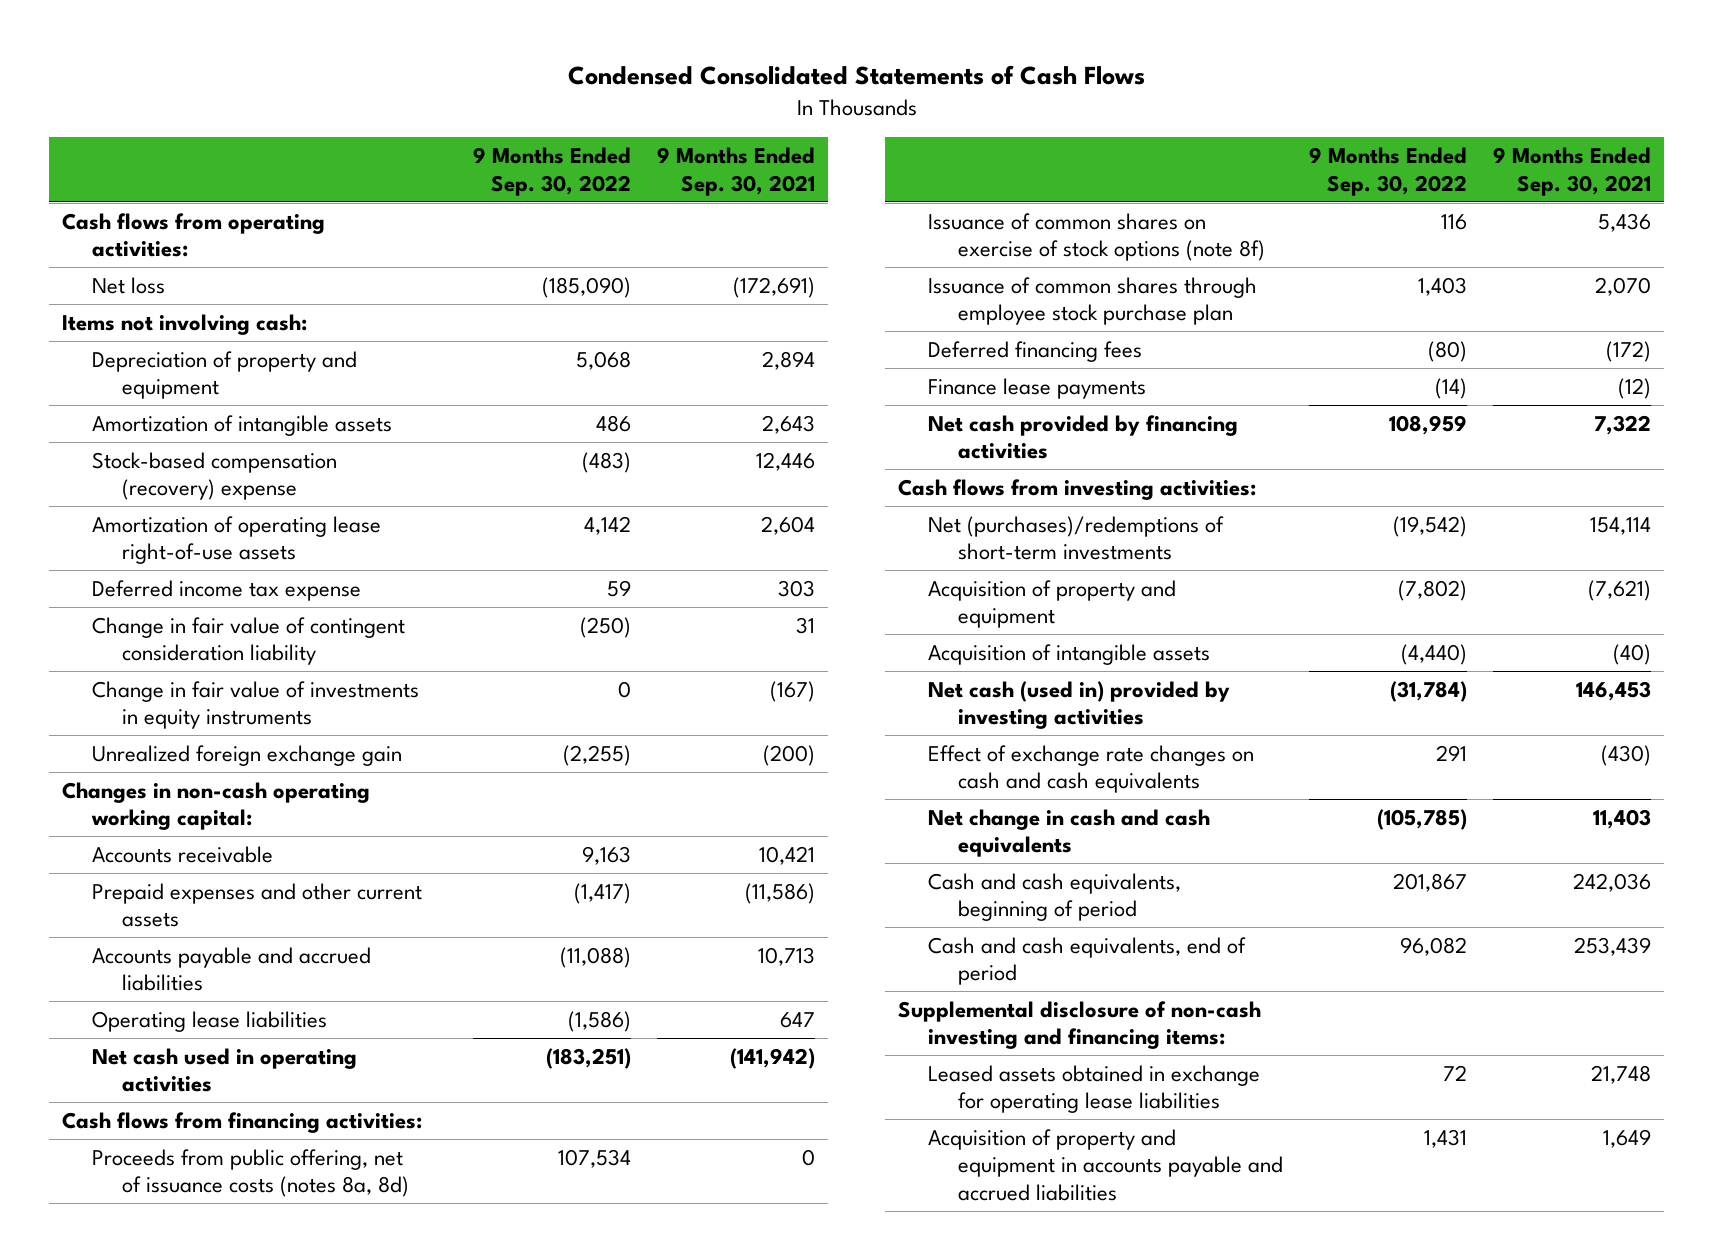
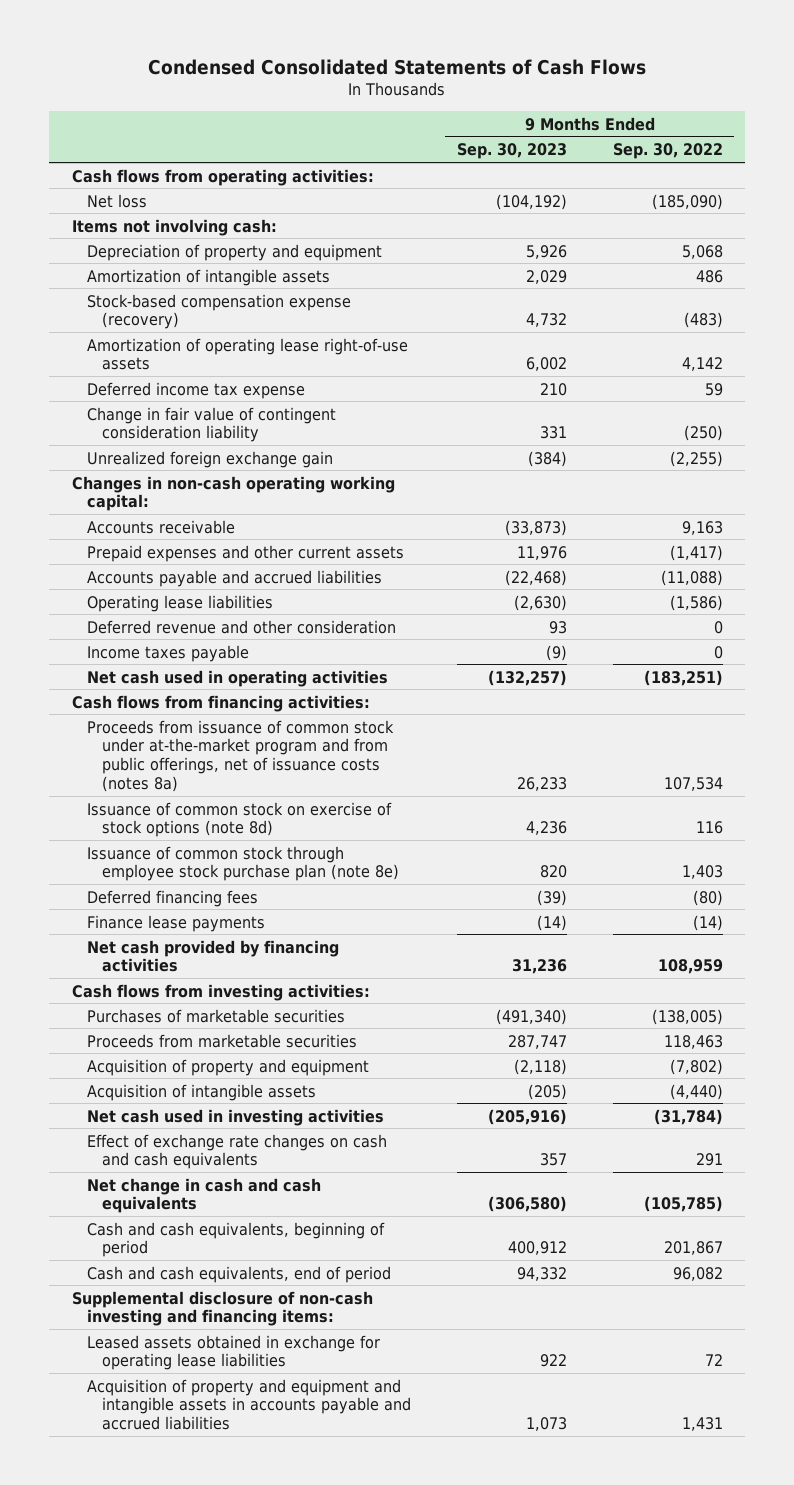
[657,147,816,196] 9 Months Ended Sep. 30, 2021 -> none
none -> [456,143,567,160] Sep. 30, 2023
[91,451,337,501] Stock-based compensation (recovery) expense -> [86,293,351,330] Stock-based compensation expense (recovery)
[91,680,419,730] Change in fair value of investments in equity instruments -> none
none -> [86,619,396,634] Deferred revenue and other consideration
none -> [86,644,249,662] Income taxes payable
[91,1148,409,1198] Proceeds from public offering, net of issuance costs (notes 8a, 8d) -> [86,719,394,792] Proceeds from issuance of common stock under at-the-market program and from public offerings, net of issuance costs (notes 8a)
[927,212,1265,262] Issuance of common shares on exercise of stock options (note 8f) -> [86,801,392,838] Issuance of common stock on exercise of stock options (note 8d)
[927,276,1257,326] Issuance of common shares through employee stock purchase plan -> [86,845,399,882] Issuance of common stock through employee stock purchase plan (note 8e)
[927,515,1224,561] Net (purchases)/redemptions of short-term investments -> none
none -> [86,1008,345,1023] Purchases of marketable securities
none -> [86,1033,357,1048] Proceeds from marketable securities
[927,680,1230,730] Net cash (used in) provided by investing activities -> [86,1108,384,1126] Net cash used in investing activities
[927,1128,1283,1201] Acquisition of property and equipment in accounts payable and accrued liabilities -> [86,1378,411,1430] Acquisition of property and equipment and intangible assets in accounts payable and accrued liabilities

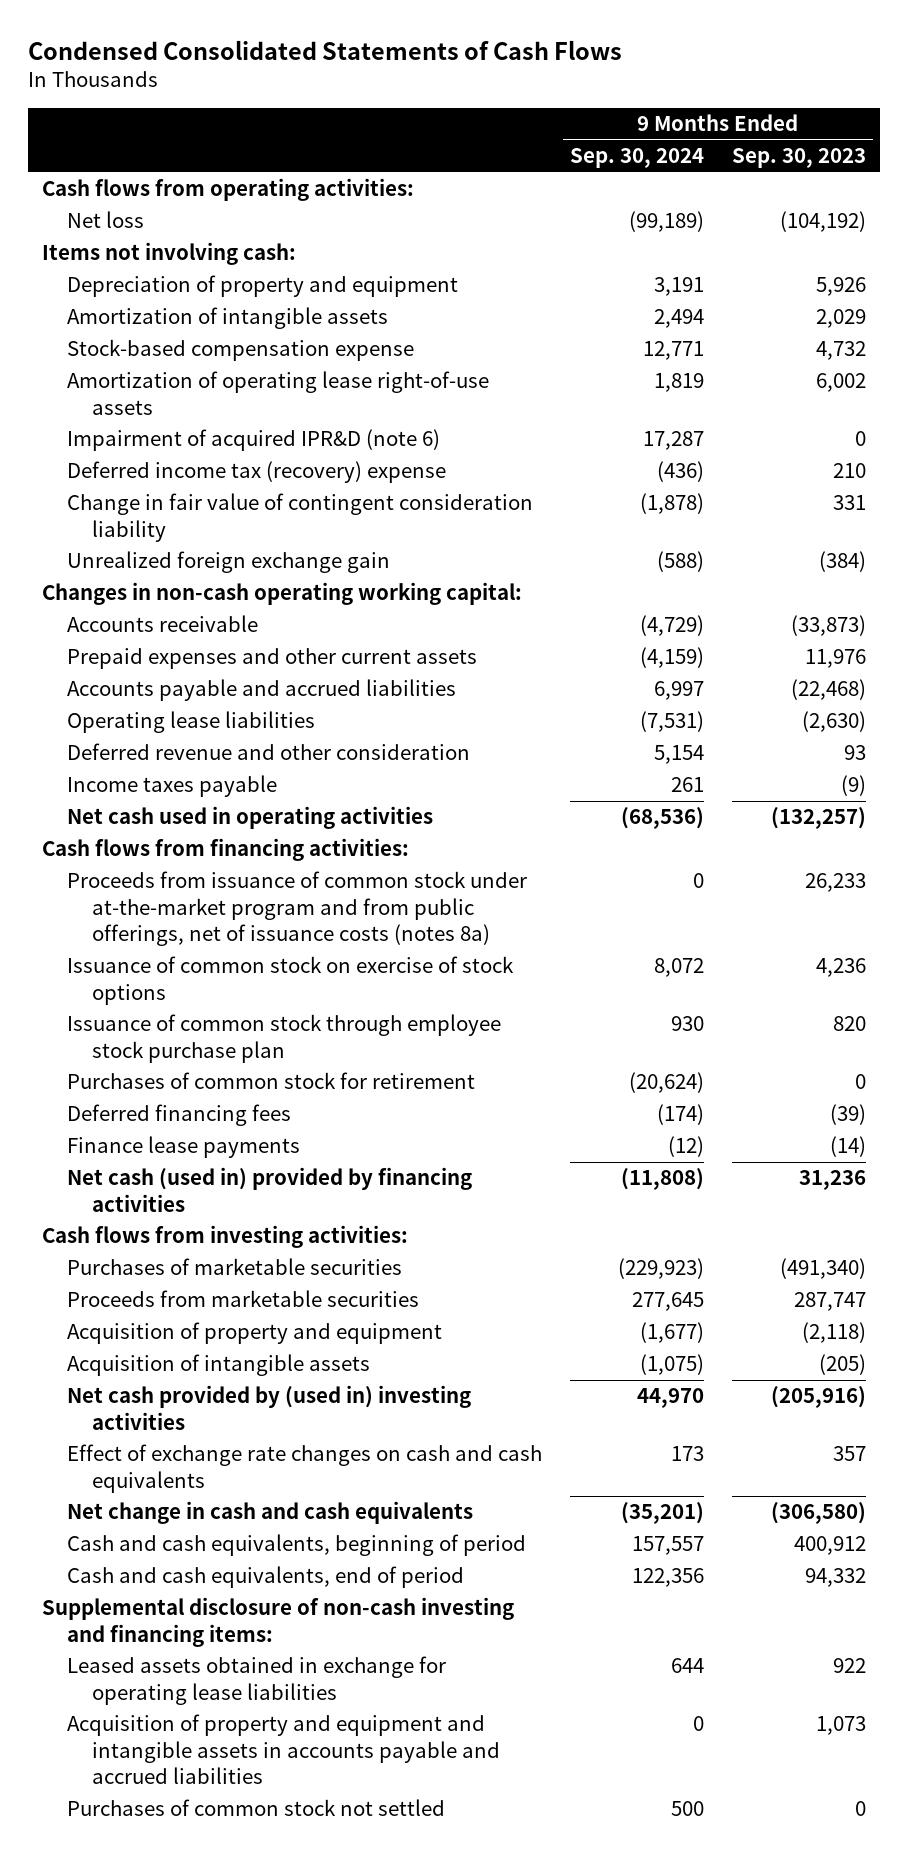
[612,143,723,160] Sep. 30, 2022 -> none
none -> [570,148,705,169] Sep. 30, 2024
[86,293,351,330] Stock-based compensation expense (recovery) -> [67,339,415,362] Stock-based compensation expense
none -> [67,429,441,452] Impairment of acquired IPR&D (note 6)
[86,381,305,399] Deferred income tax expense -> [67,461,447,484] Deferred income tax (recovery) expense
[86,801,392,838] Issuance of common stock on exercise of stock options (note 8d) -> [67,956,515,1005] Issuance of common stock on exercise of stock options
[86,845,399,882] Issuance of common stock through employee stock purchase plan (note 8e) -> [67,1014,502,1063] Issuance of common stock through employee stock purchase plan
none -> [67,1072,476,1090] Purchases of common stock for retirement
[86,939,339,973] Net cash provided by financing activities -> [67,1167,473,1212] Net cash (used in) provided by financing activities
[86,1108,384,1126] Net cash used in investing activities -> [67,1385,472,1430] Net cash provided by (used in) investing activities
none -> [67,1799,446,1817] Purchases of common stock not settled

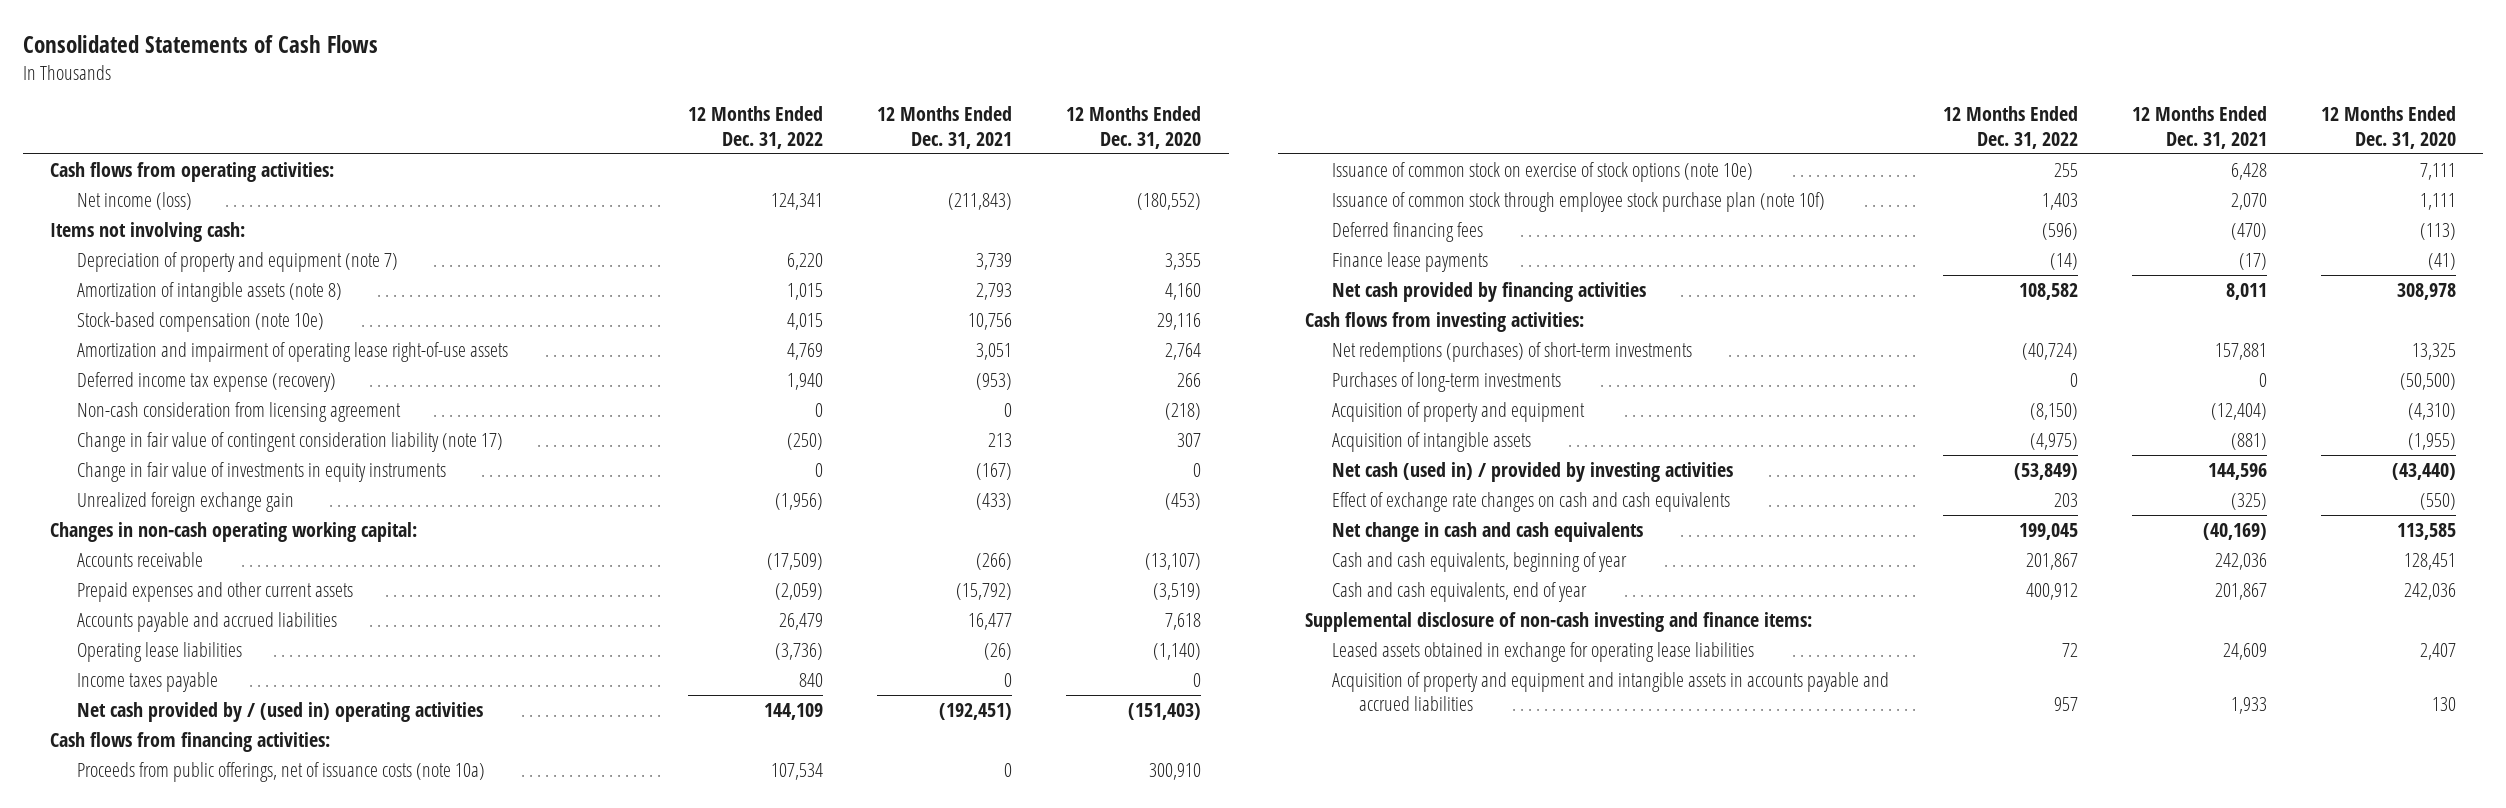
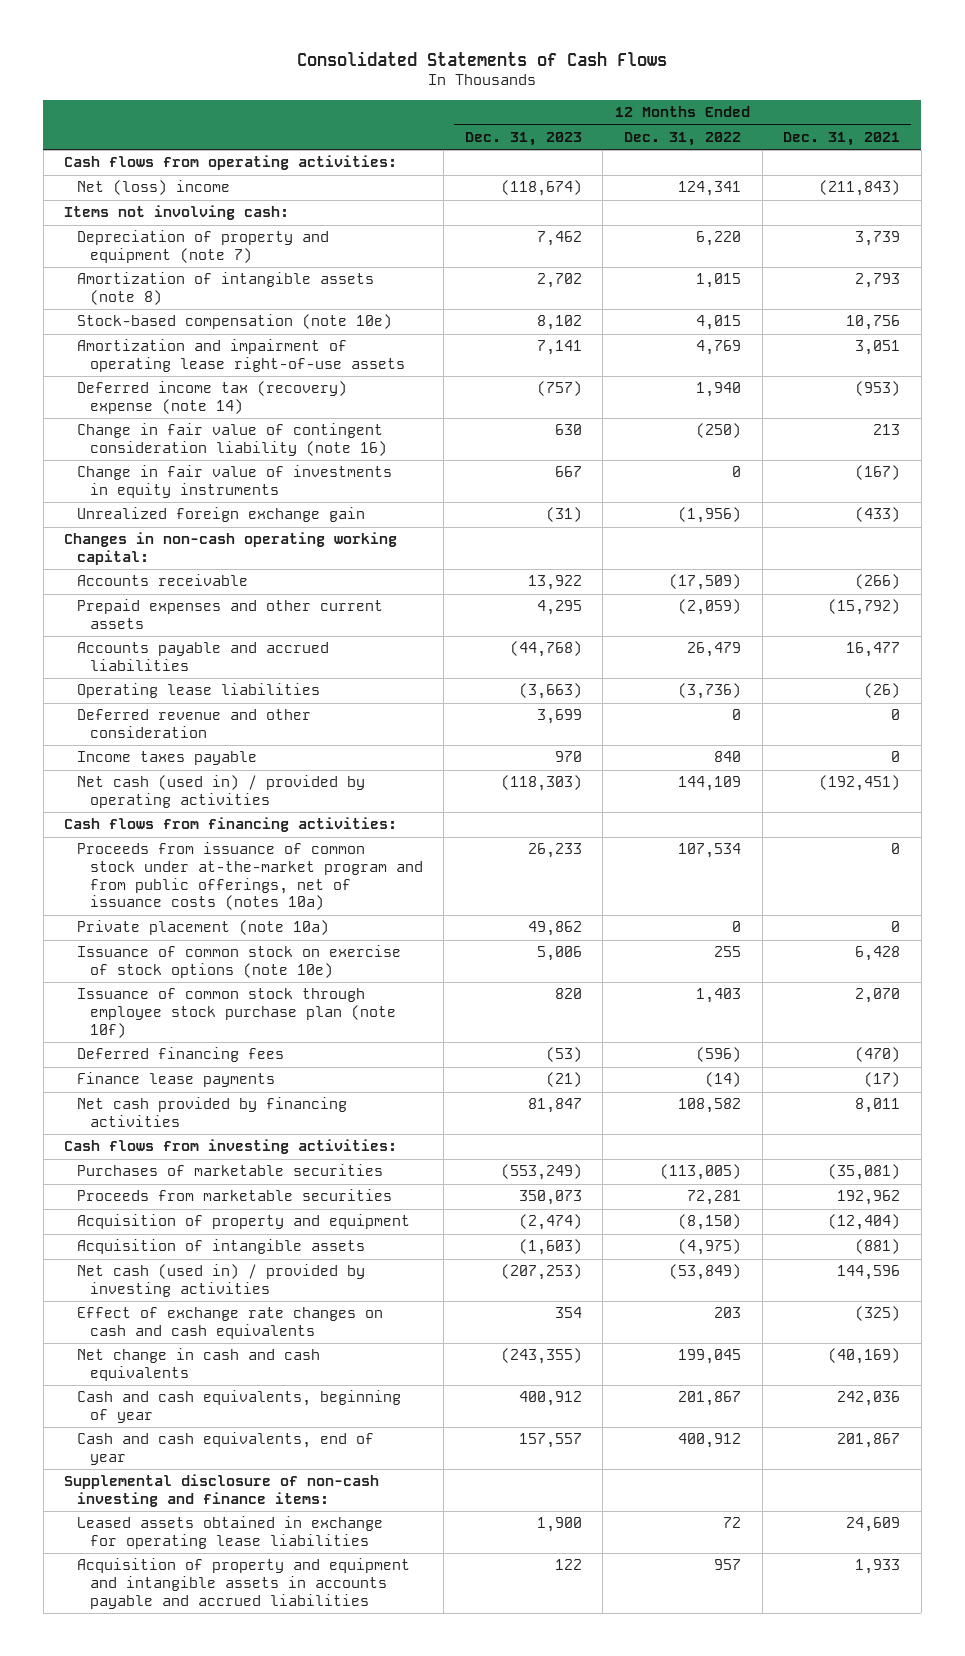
[1066,106,1202,149] 12 Months Ended Dec. 31, 2020 -> none
none -> [464,131,582,146] Dec. 31, 2023
[76,192,192,211] Net income (loss) -> [76,180,230,196] Net (loss) income
[76,402,401,423] Non-cash consideration from licensing agreement -> none
[76,372,336,393] Deferred income tax expense (recovery) -> [76,381,347,415] Deferred income tax (recovery) expense (note 14)
[76,432,503,453] Change in fair value of contingent consideration liability (note 17) -> [76,423,387,457] Change in fair value of contingent consideration liability (note 16)
none -> [76,709,311,739] Deferred revenue and other consideration
[76,702,483,723] Net cash provided by / (used in) operating activities -> [76,775,365,809] Net cash (used in) / provided by operating activities
[76,762,485,783] Proceeds from public offerings, net of issuance costs (note 10a) -> [76,842,423,911] Proceeds from issuance of common stock under at-the-market program and from public offerings, net of issuance costs (notes 10a)
none -> [76,920,329,936] Private placement (note 10a)
[1331,342,1692,363] Net redemptions (purchases) of short-term investments -> none
[1331,372,1561,393] Purchases of long-term investments -> none
none -> [76,1164,383,1177] Purchases of marketable securities
none -> [76,1189,392,1202] Proceeds from marketable securities

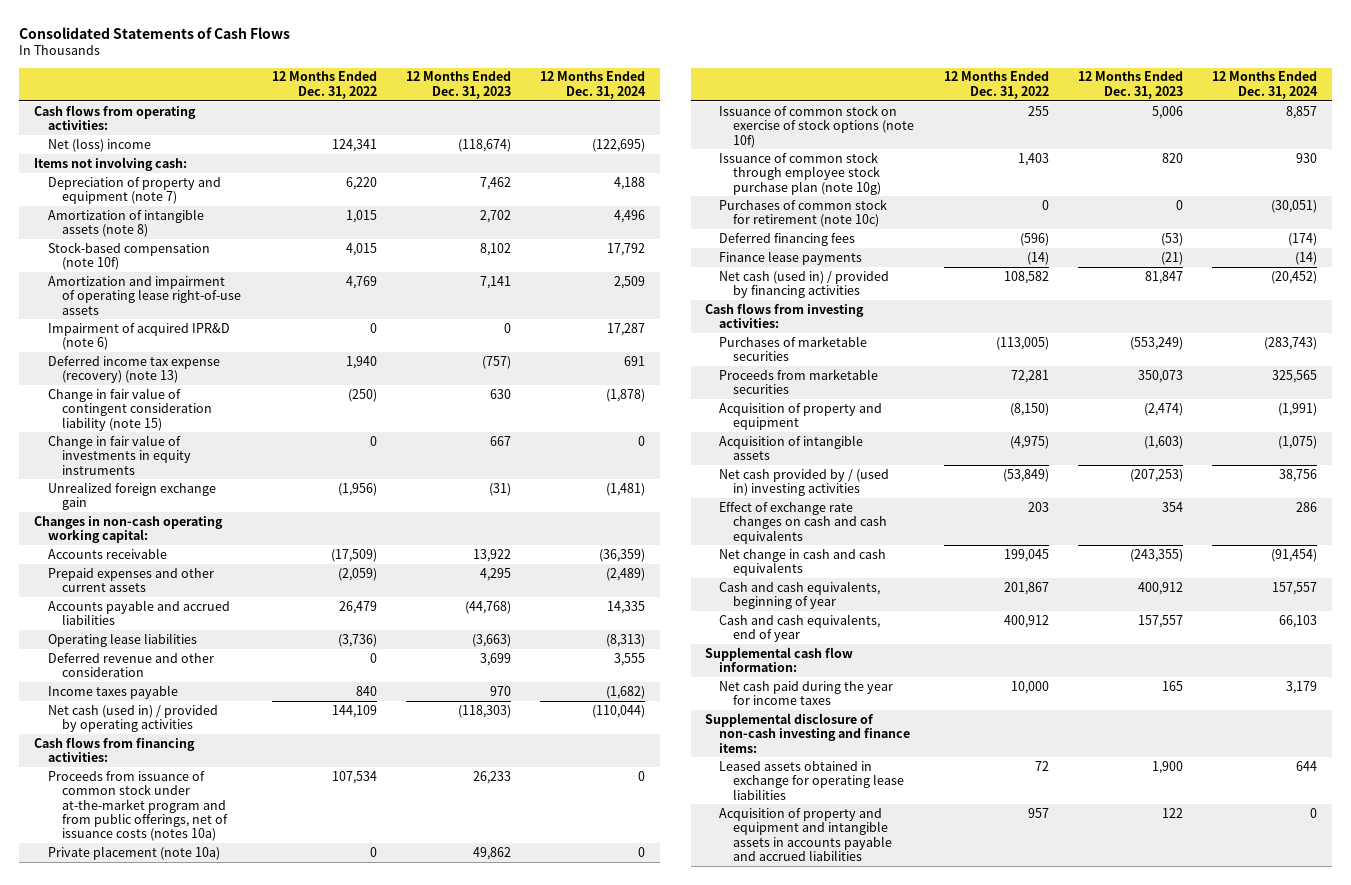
[783,131,901,146] Dec. 31, 2021 -> none
none -> [540,71,647,99] 12 Months Ended Dec. 31, 2024
[76,314,392,330] Stock-based compensation (note 10e) -> [47,241,210,271] Stock-based compensation (note 10f)
none -> [47,322,230,351] Impairment of acquired IPR&D (note 6)
[76,381,347,415] Deferred income tax (recovery) expense (note 14) -> [47,355,220,384] Deferred income tax expense (recovery) (note 13)
[76,423,387,457] Change in fair value of contingent consideration liability (note 16) -> [47,387,212,431] Change in fair value of contingent consideration liability (note 15)
[76,945,401,979] Issuance of common stock on exercise of stock options (note 10e) -> [719,104,915,148] Issuance of common stock on exercise of stock options (note 10f)
[76,988,396,1038] Issuance of common stock through employee stock purchase plan (note 10f) -> [719,151,882,195] Issuance of common stock through employee stock purchase plan (note 10g)
none -> [719,198,888,228] Purchases of common stock for retirement (note 10c)
[76,1097,347,1128] Net cash provided by financing activities -> [719,270,890,299] Net cash (used in) / provided by financing activities
[76,1264,365,1298] Net cash (used in) / provided by investing activities -> [719,468,890,497] Net cash provided by / (used in) investing activities
none -> [705,646,854,673] Supplemental cash flow information:
none -> [719,680,894,706] Net cash paid during the year for income taxes

